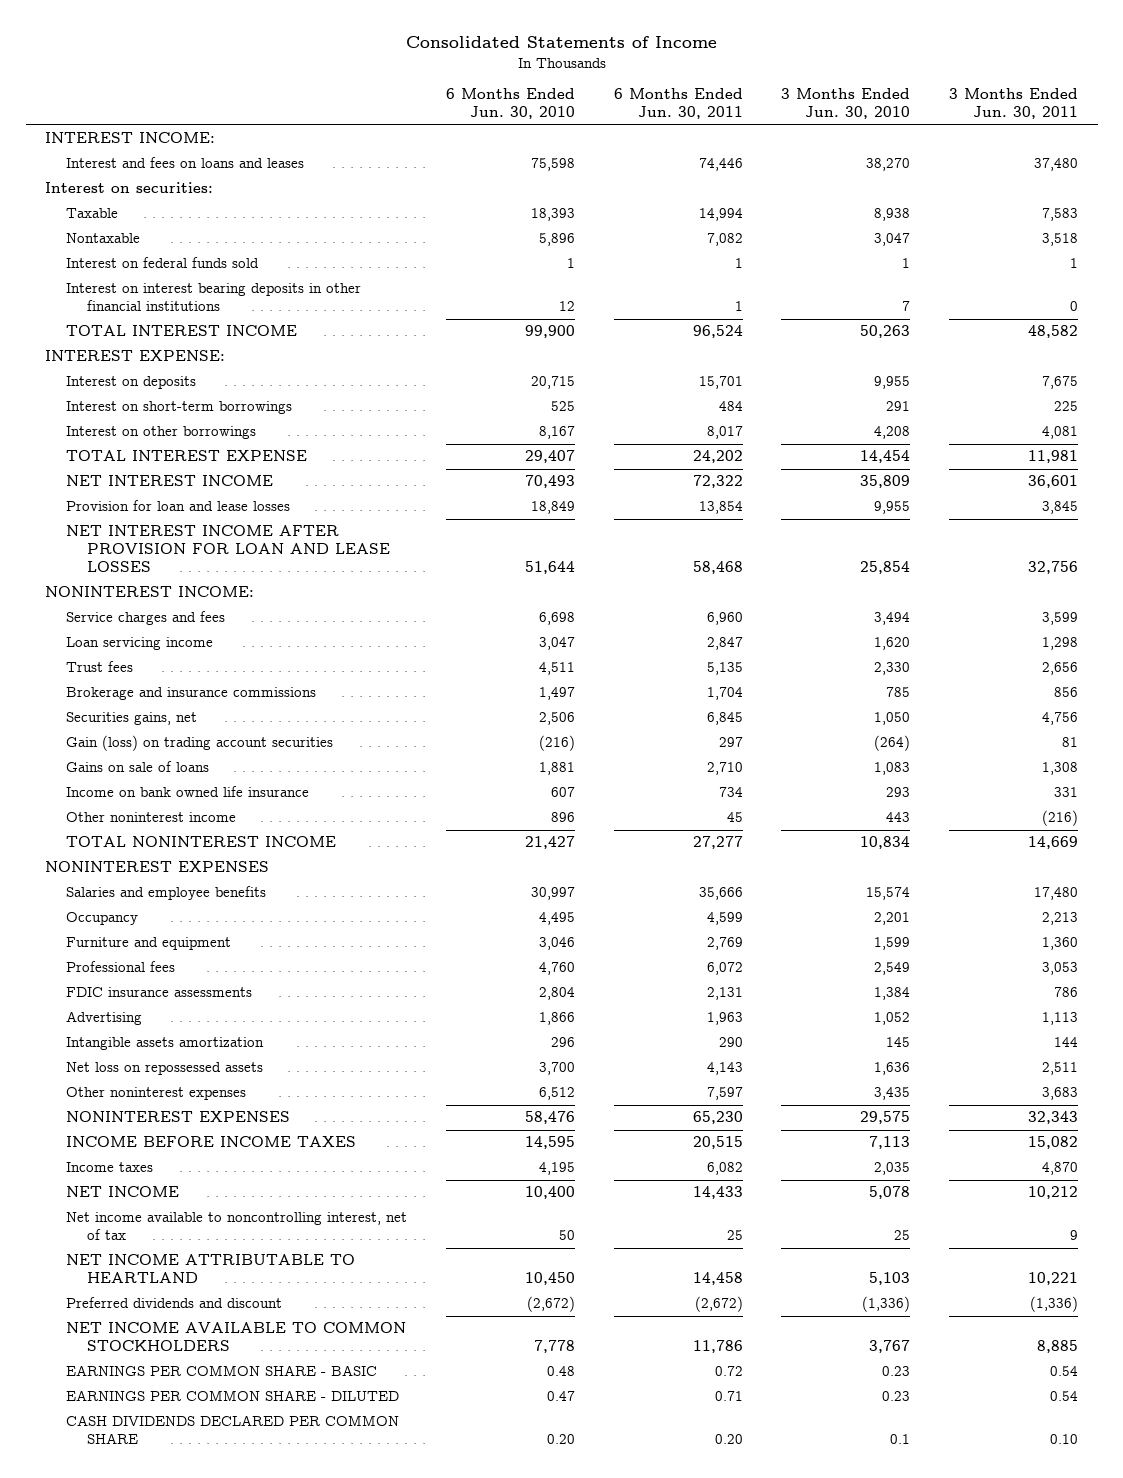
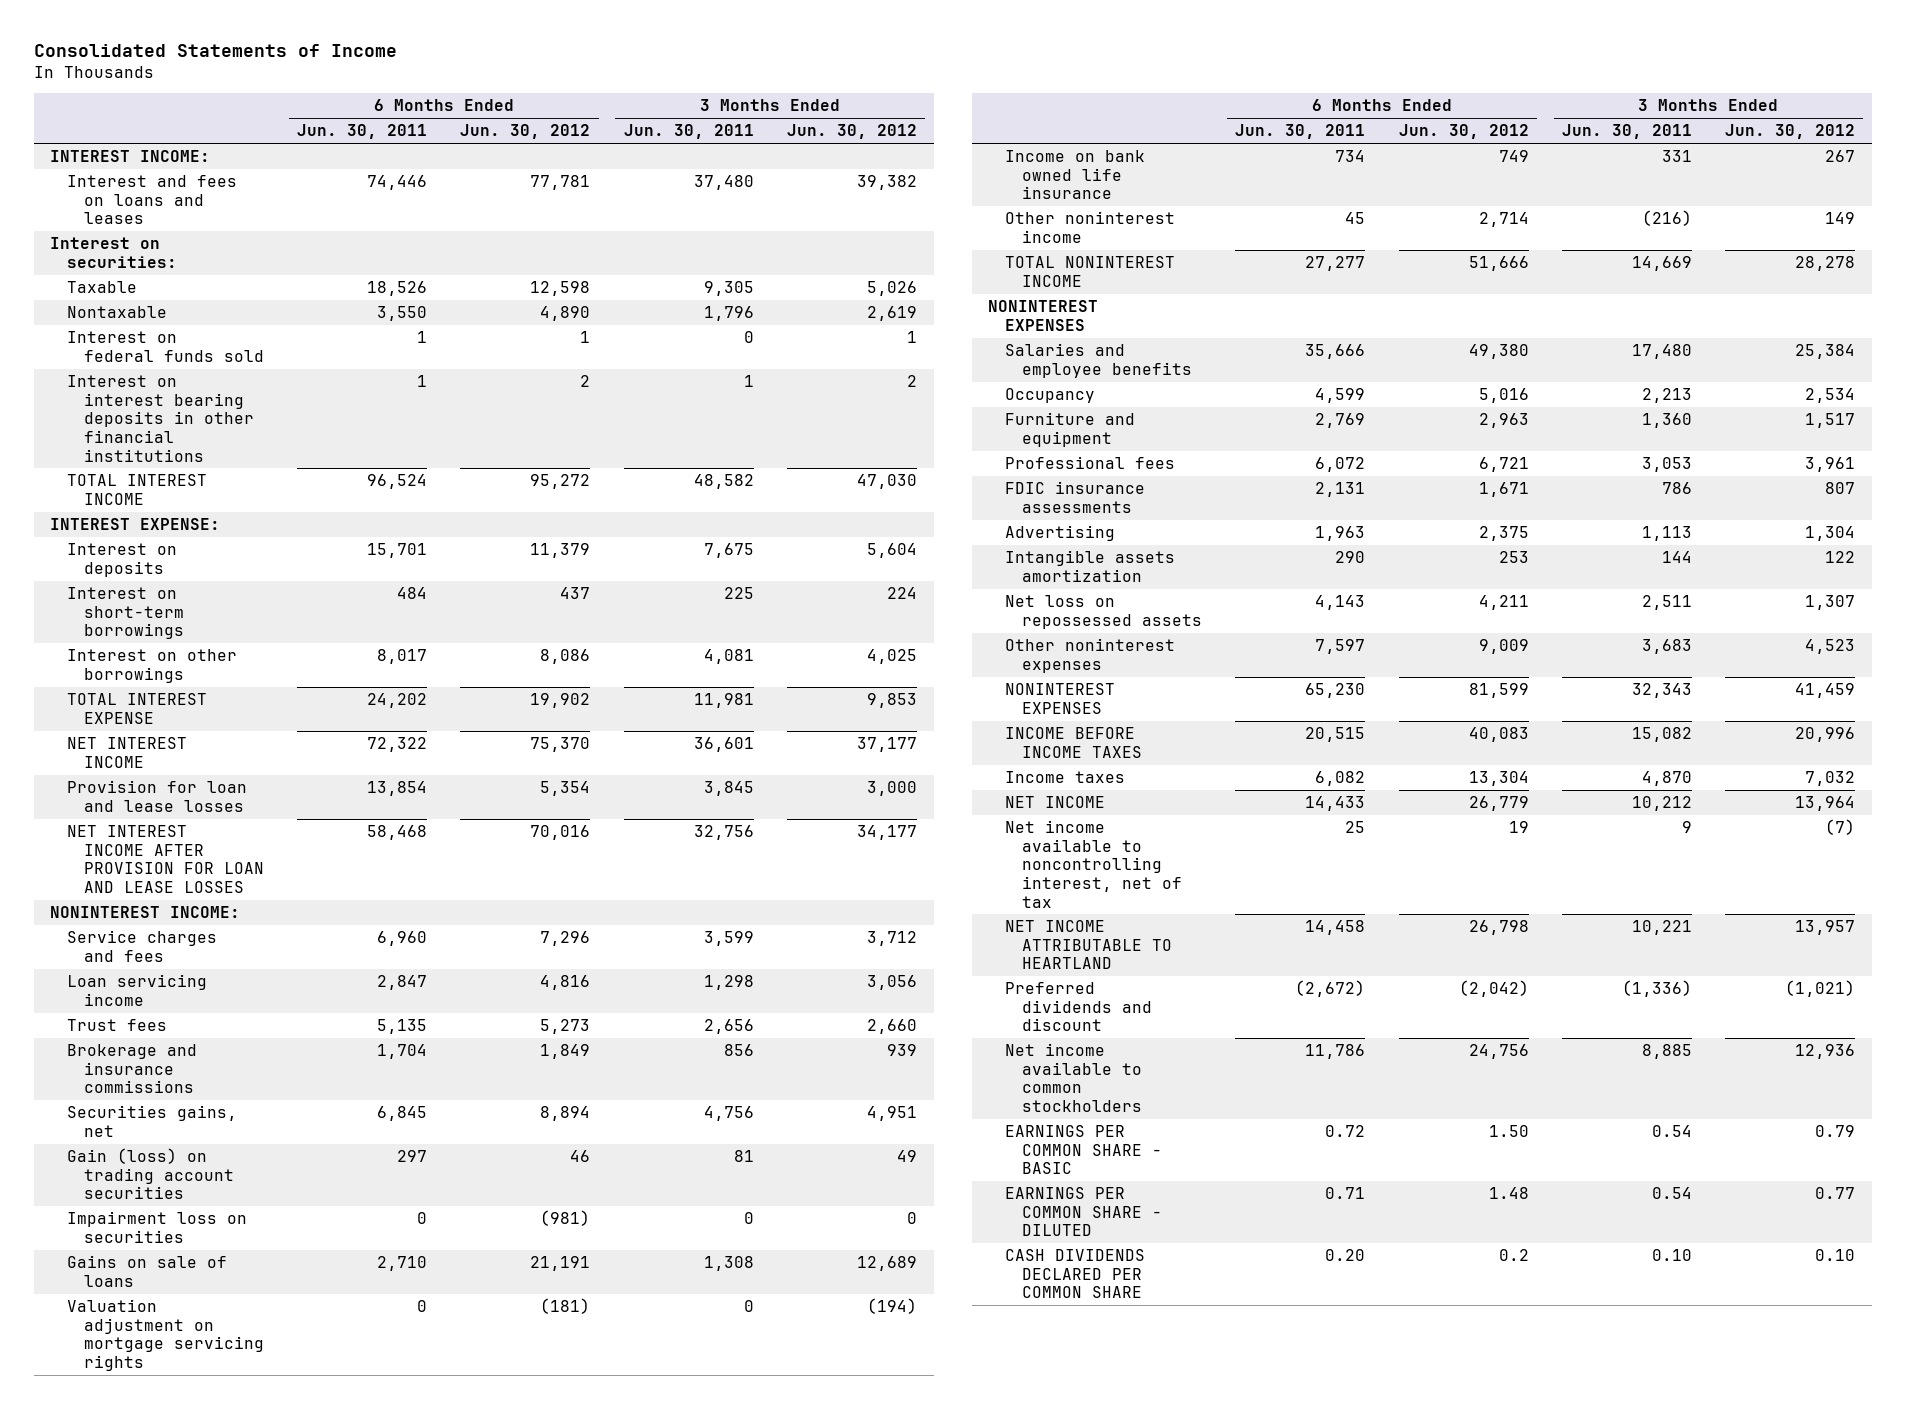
[445,88,575,120] 6 Months Ended Jun. 30, 2010 -> none
[781,88,911,120] 3 Months Ended Jun. 30, 2010 -> none
none -> [460,124,591,140] Jun. 30, 2012
none -> [786,124,917,140] Jun. 30, 2012
[698,208,743,222] 14,994 -> [367,281,428,297] 18,526
[1042,208,1079,222] 7,583 -> [703,281,754,297] 9,305
[706,233,743,247] 7,082 -> [377,306,428,322] 3,550
[1042,233,1079,247] 3,518 -> [703,306,754,322] 1,796
[1070,258,1079,269] 1 -> [743,331,754,344] 0
[1070,301,1079,312] 0 -> [743,375,754,388] 1
none -> [67,1211,248,1243] Impairment loss on securities
none -> [67,1299,264,1371] Valuation adjustment on mortgage servicing rights
[65,1322,406,1352] NET INCOME AVAILABLE TO COMMON STOCKHOLDERS -> [1005,1043,1143,1112] Net income available to common stockholders

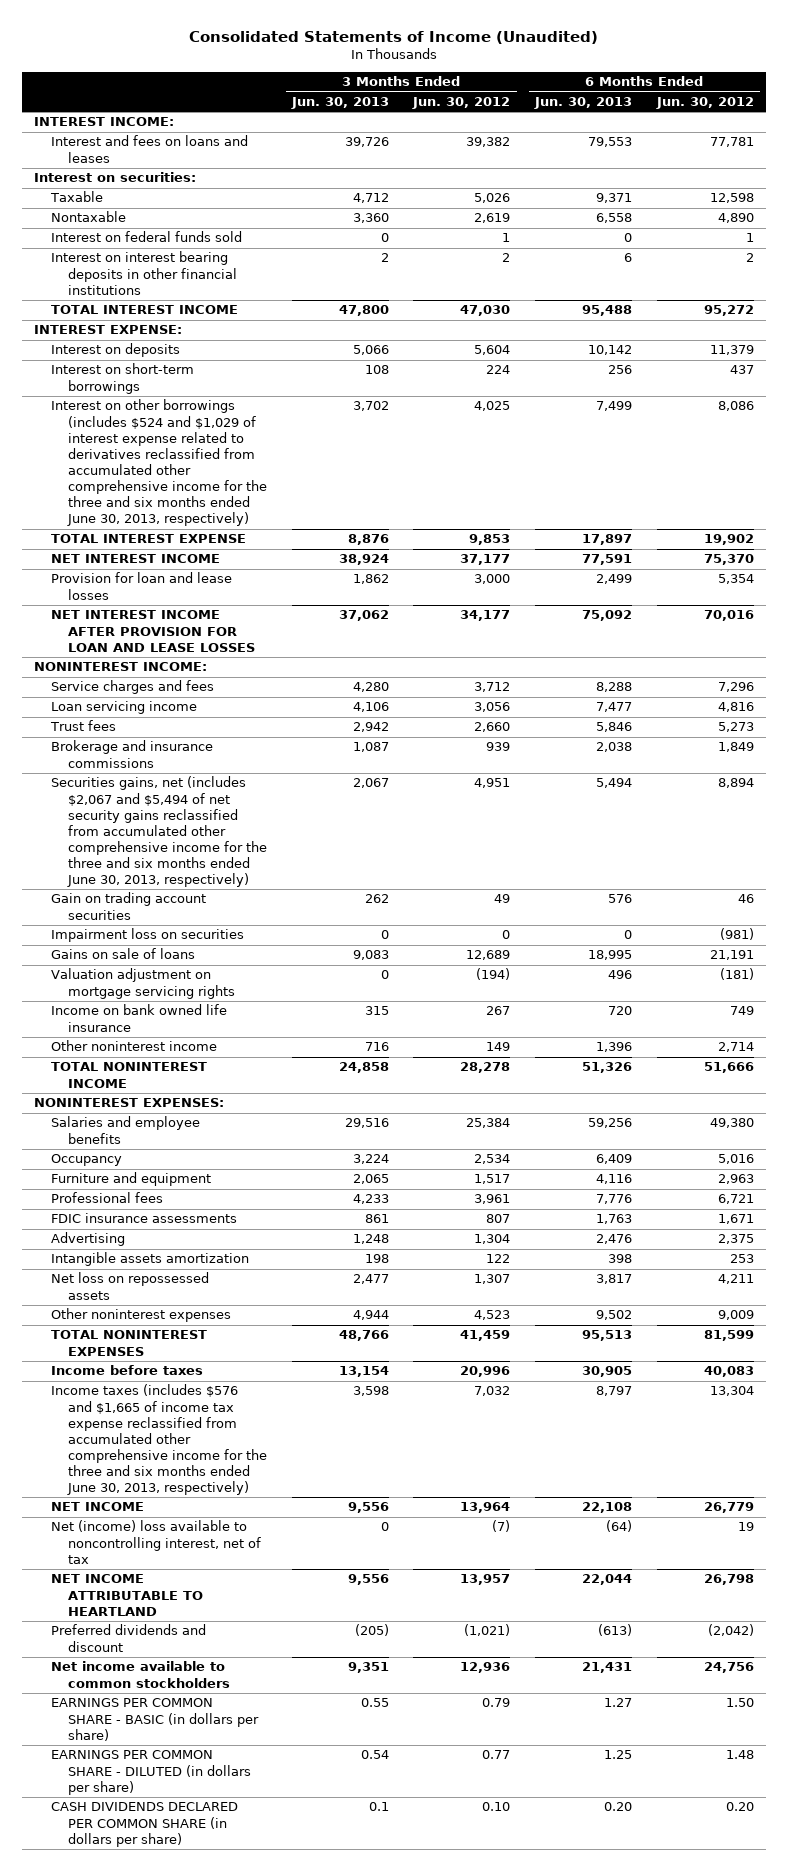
[33,44,397,58] Consolidated Statements of Income -> [188,30,598,44] Consolidated Statements of Income (Unaudited)
[297,124,428,140] Jun. 30, 2011 -> none
[623,124,754,140] Jun. 30, 2011 -> none
none -> [290,96,389,109] Jun. 30, 2013
none -> [534,96,633,109] Jun. 30, 2013
[67,649,238,683] Interest on other borrowings -> [51,399,268,527] Interest on other borrowings (includes $524 and $1,029 of interest expense related to derivatives reclassified from accumulated other comprehensive income for the three and six months ended June 30, 2013, respectively)
[67,1105,238,1137] Securities gains, net -> [51,776,268,888] Securities gains, net (includes $2,067 and $5,494 of net security gains reclassified from accumulated other comprehensive income for the three and six months ended June 30, 2013, respectively)
[67,1148,234,1200] Gain (loss) on trading account securities -> [51,892,207,920] Gain on trading account securities
[988,300,1099,331] NONINTEREST EXPENSES -> [34,1098,225,1108] NONINTEREST EXPENSES:
[1005,683,1116,714] NONINTEREST EXPENSES -> [51,1330,208,1356] TOTAL NONINTEREST EXPENSES
[1005,727,1143,758] INCOME BEFORE INCOME TAXES -> [51,1365,204,1376] Income before taxes
[1005,771,1126,784] Income taxes -> [51,1384,268,1496] Income taxes (includes $576 and $1,665 of income tax expense reclassified from accumulated other comprehensive income for the three and six months ended June 30, 2013, respectively)
[1005,820,1183,908] Net income available to noncontrolling interest, net of tax -> [51,1520,262,1564] Net (income) loss available to noncontrolling interest, net of tax
[1005,1125,1163,1175] EARNINGS PER COMMON SHARE - BASIC -> [51,1698,260,1741] EARNINGS PER COMMON SHARE - BASIC (in dollars per share)
[1005,1187,1163,1237] EARNINGS PER COMMON SHARE - DILUTED -> [51,1750,252,1795] EARNINGS PER COMMON SHARE - DILUTED (in dollars per share)
[1005,1249,1146,1299] CASH DIVIDENDS DECLARED PER COMMON SHARE -> [51,1802,239,1847] CASH DIVIDENDS DECLARED PER COMMON SHARE (in dollars per share)
[1498,1249,1529,1262] 0.2 -> [725,1802,754,1812] 0.20

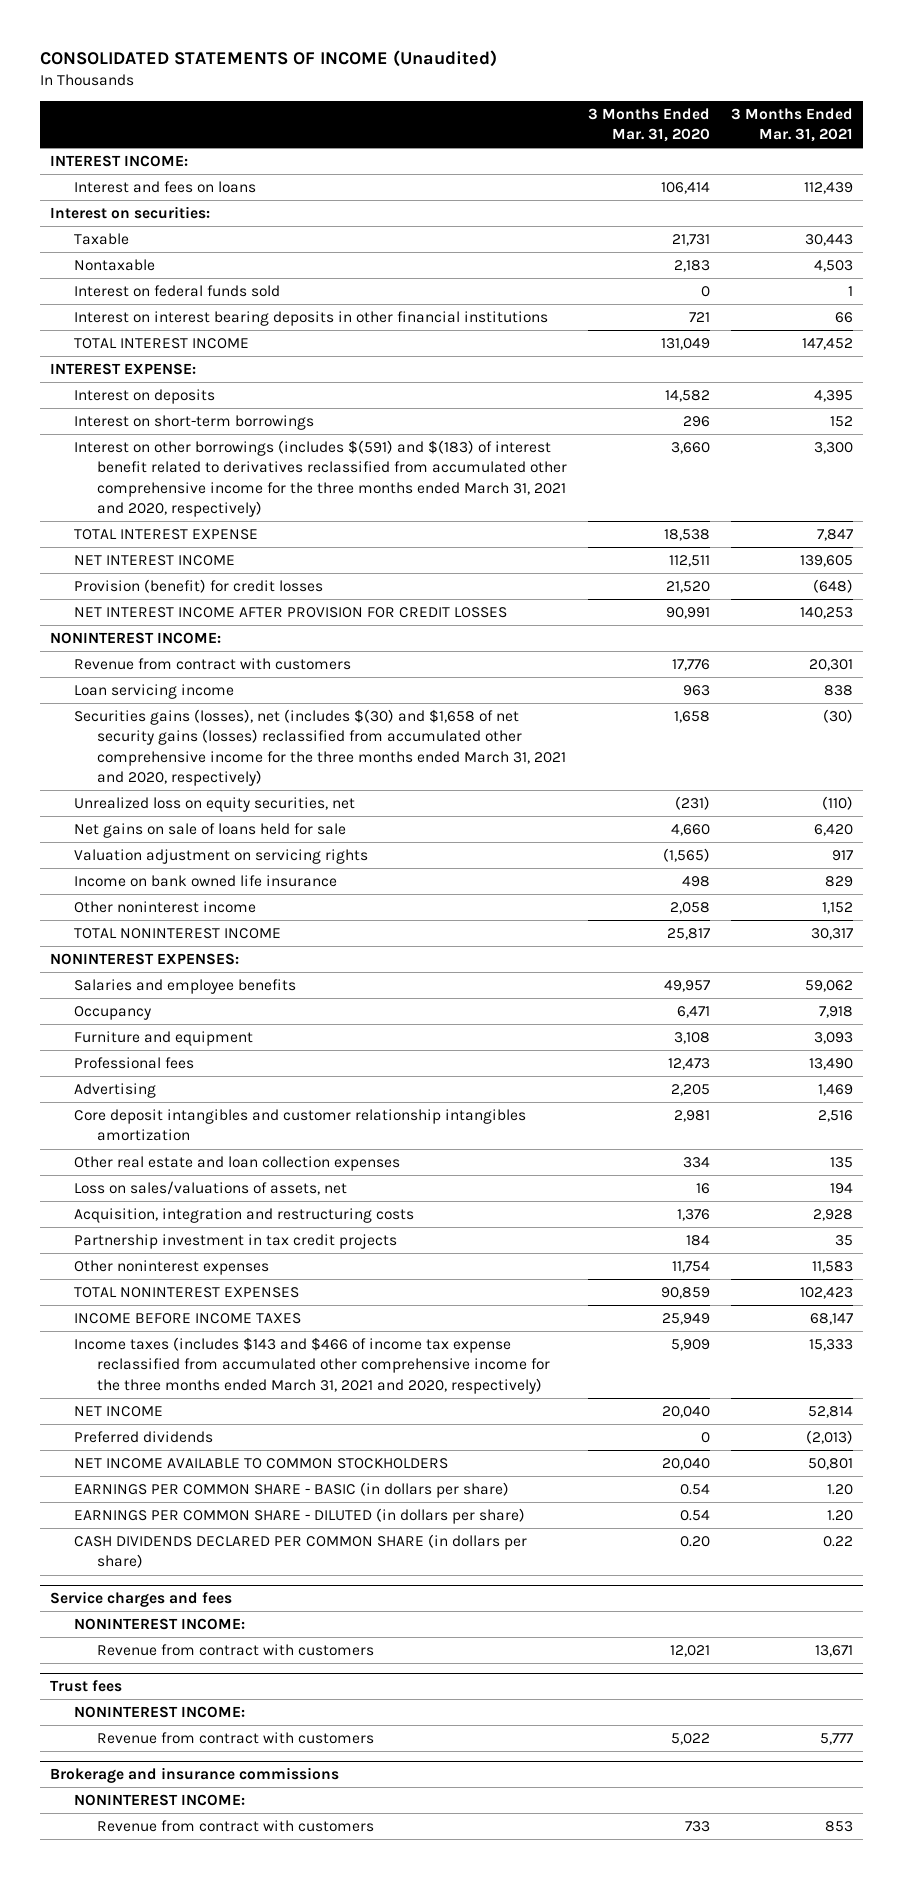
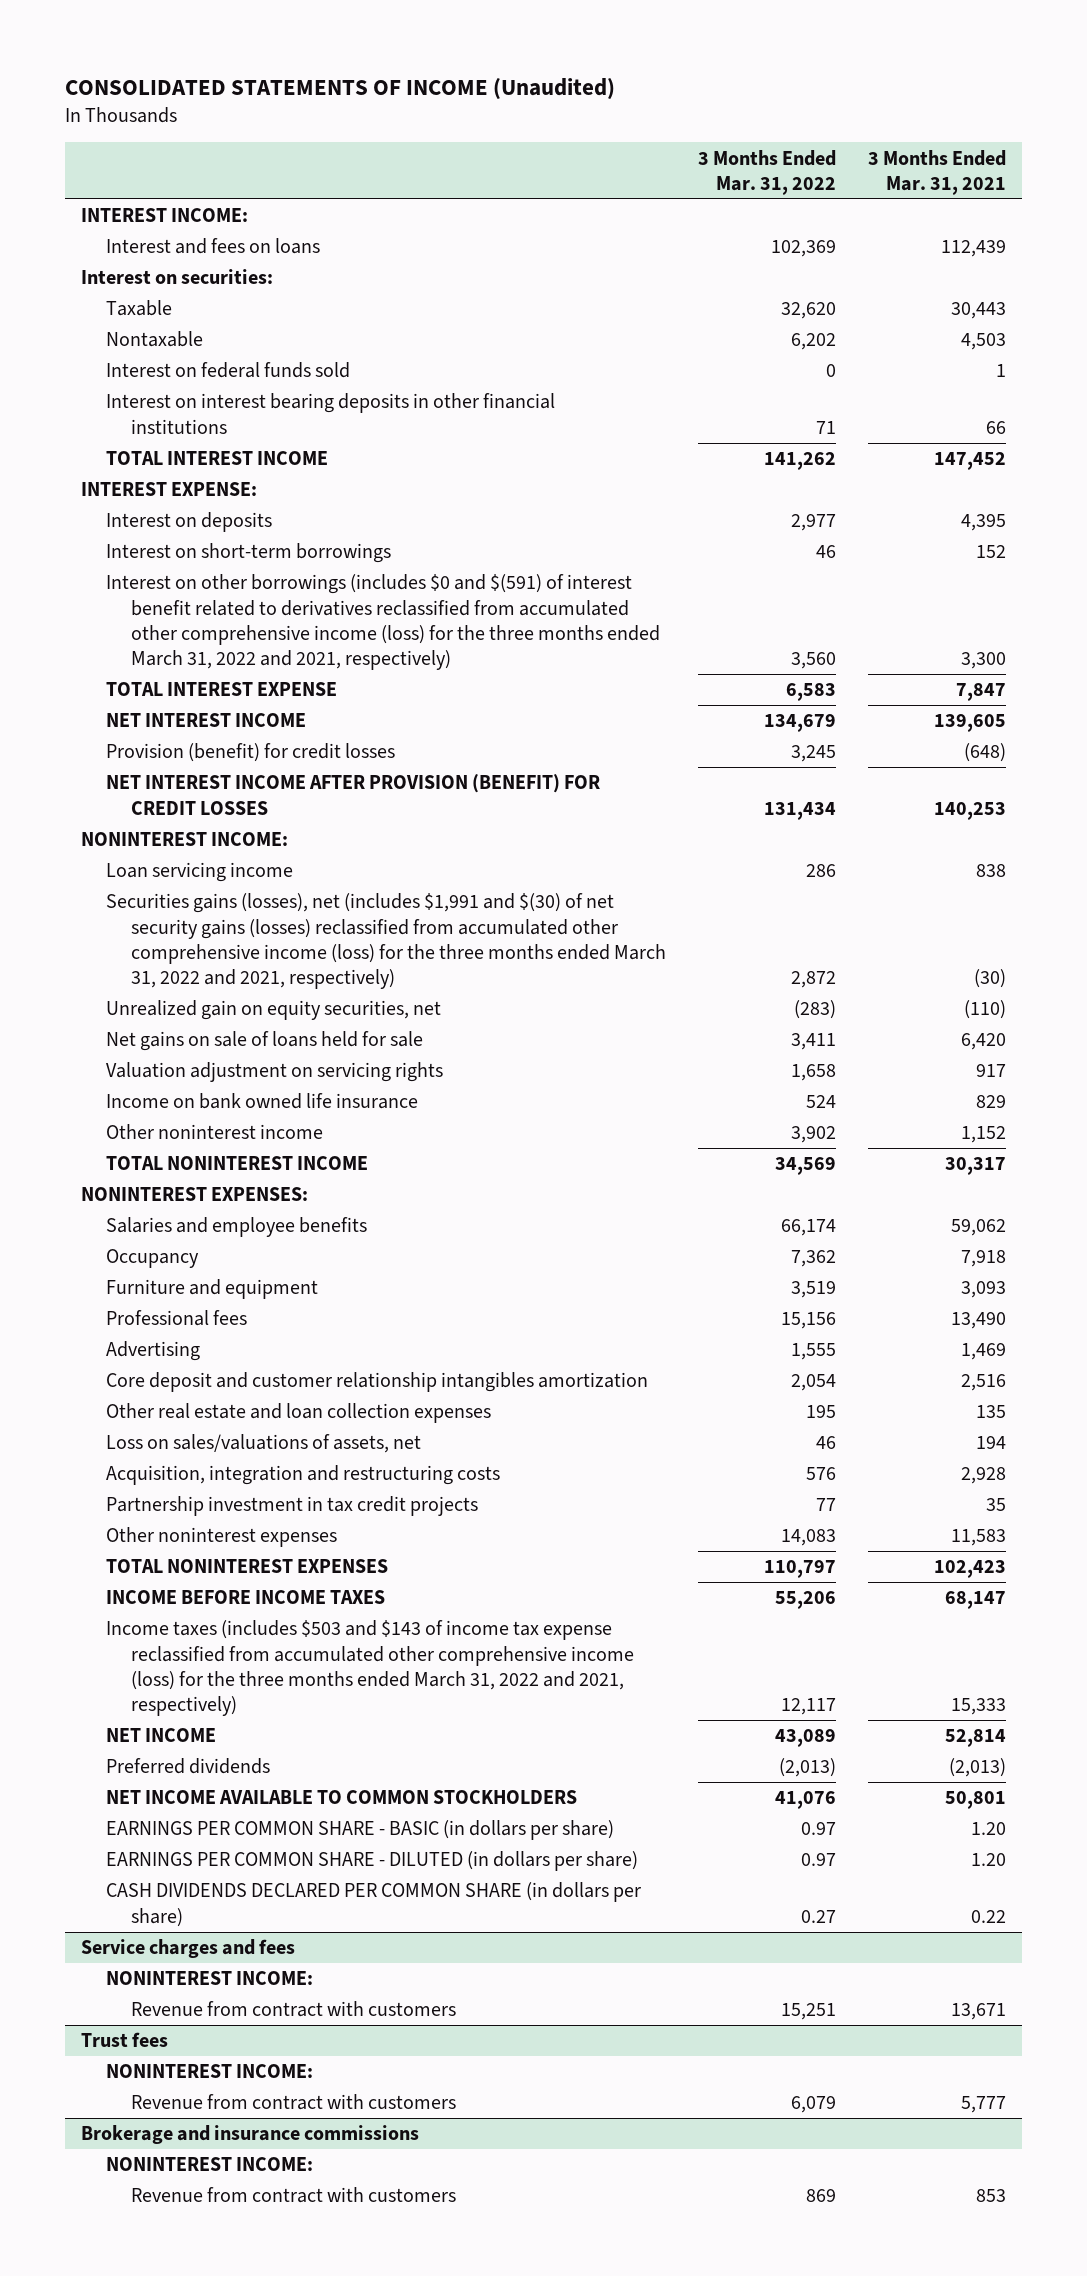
[587,107,710,143] 3 Months Ended Mar. 31, 2020 -> none
none -> [698,149,837,195] 3 Months Ended Mar. 31, 2022
[73,440,568,517] Interest on other borrowings (includes $(591) and $(183) of interest benefit related to derivatives reclassified from accumulated other comprehensive income for the three months ended March 31, 2021 and 2020, respectively) -> [105,574,661,671] Interest on other borrowings (includes $0 and $(591) of interest benefit related to derivatives reclassified from accumulated other comprehensive income (loss) for the three months ended March 31, 2022 and 2021, respectively)
[73,607,507,619] NET INTEREST INCOME AFTER PROVISION FOR CREDIT LOSSES -> [105,774,600,815] NET INTEREST INCOME AFTER PROVISION (BENEFIT) FOR CREDIT LOSSES
[73,658,351,671] Revenue from contract with customers -> none
[73,709,567,786] Securities gains (losses), net (includes $(30) and $1,658 of net security gains (losses) reclassified from accumulated other comprehensive income for the three months ended March 31, 2021 and 2020, respectively) -> [105,893,667,990] Securities gains (losses), net (includes $1,991 and $(30) of net security gains (losses) reclassified from accumulated other comprehensive income (loss) for the three months ended March 31, 2022 and 2021, respectively)
[73,797,355,813] Unrealized loss on equity securities, net -> [105,1000,441,1021] Unrealized gain on equity securities, net
[73,1109,526,1142] Core deposit intangibles and customer relationship intangibles amortization -> [105,1372,648,1393] Core deposit and customer relationship intangibles amortization
[73,1337,551,1394] Income taxes (includes $143 and $466 of income tax expense reclassified from accumulated other comprehensive income for the three months ended March 31, 2021 and 2020, respectively) -> [105,1620,635,1717] Income taxes (includes $503 and $143 of income tax expense reclassified from accumulated other comprehensive income (loss) for the three months ended March 31, 2022 and 2021, respectively)

